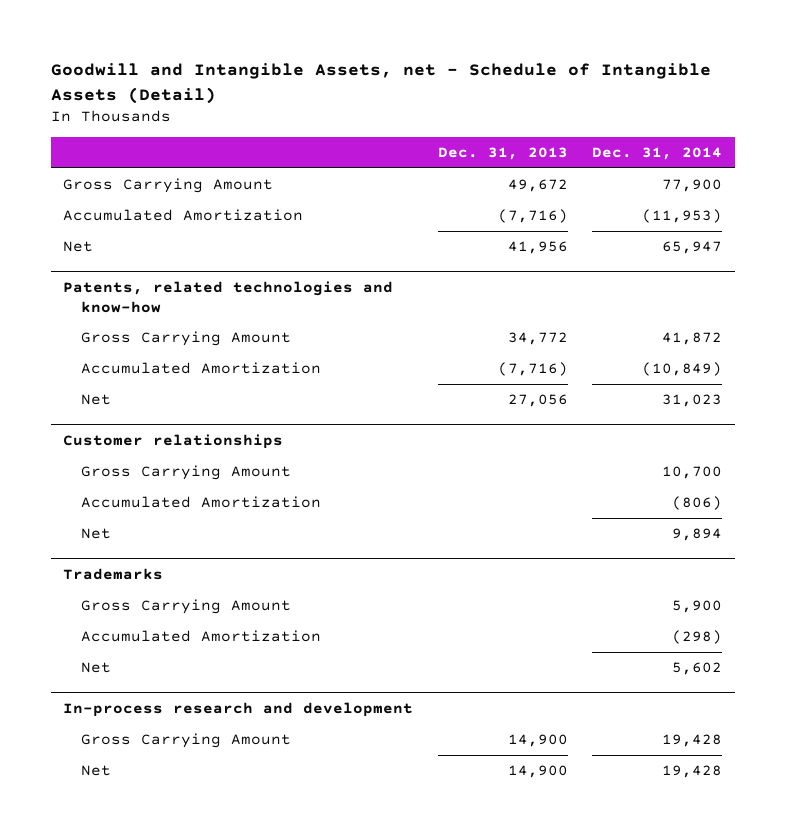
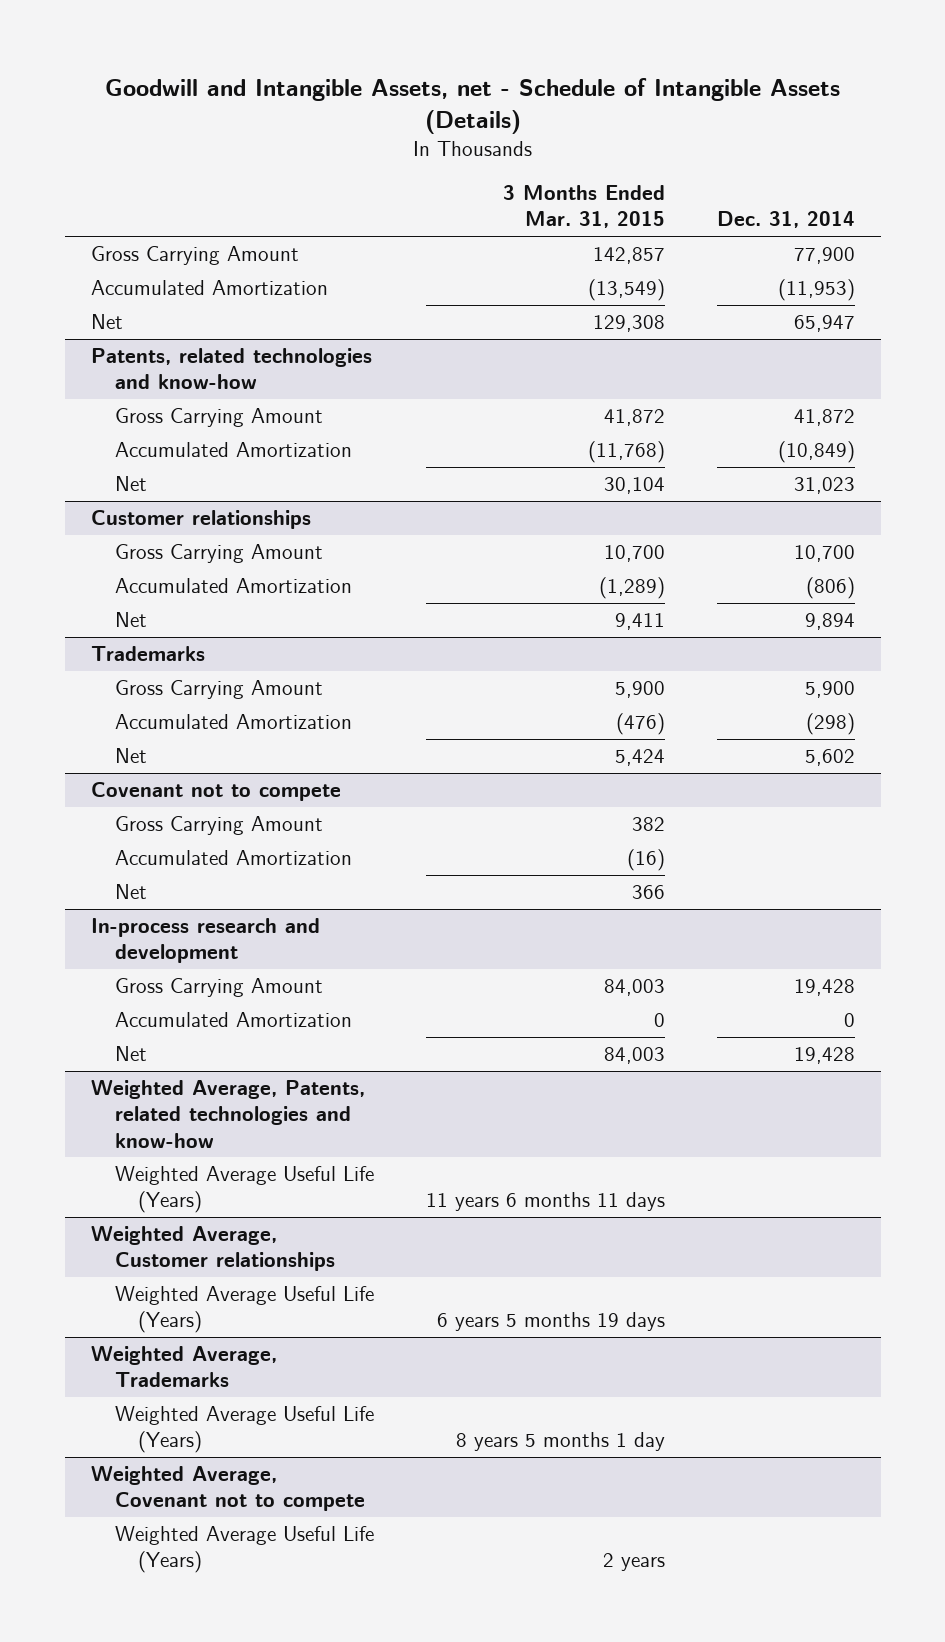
[50,63,711,104] Goodwill and Intangible Assets, net - Schedule of Intangible Assets (Detail) -> [104,78,840,134] Goodwill and Intangible Assets, net - Schedule of Intangible Assets (Details)
[437,146,568,160] Dec. 31, 2013 -> none
none -> [502,185,665,229] 3 Months Ended Mar. 31, 2015
none -> [90,782,341,802] Covenant not to compete
none -> [114,816,323,836] Gross Carrying Amount
none -> [114,850,352,866] Accumulated Amortization
none -> [114,884,147,900] Net
none -> [114,1012,352,1028] Accumulated Amortization
none -> [90,1080,365,1148] Weighted Average, Patents, related technologies and know-how
none -> [114,1166,374,1214] Weighted Average Useful Life (Years)
none -> [90,1226,335,1272] Weighted Average, Customer relationships
none -> [114,1286,374,1334] Weighted Average Useful Life (Years)
none -> [90,1346,277,1388] Weighted Average, Trademarks
none -> [114,1406,374,1454] Weighted Average Useful Life (Years)
none -> [90,1466,365,1512] Weighted Average, Covenant not to compete
none -> [114,1526,374,1574] Weighted Average Useful Life (Years)

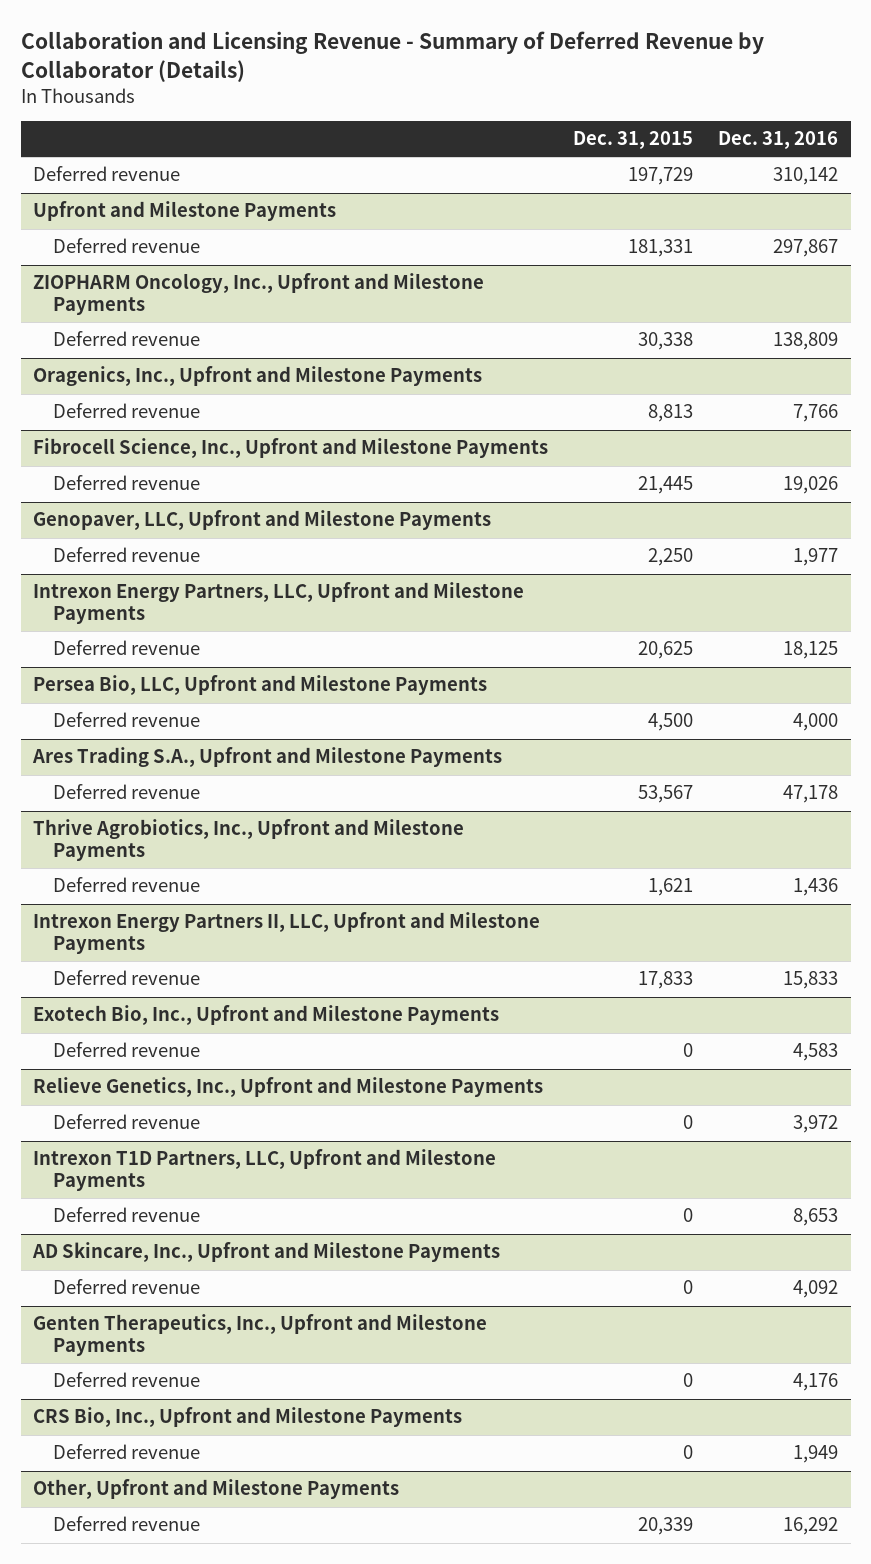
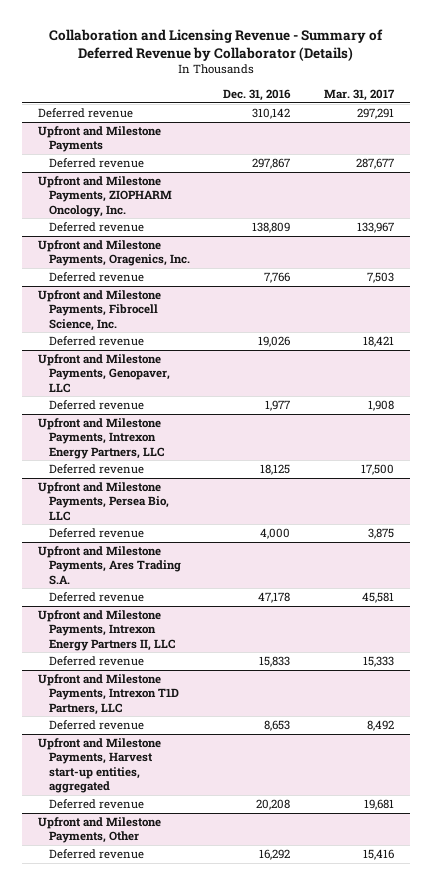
[573,131,694,150] Dec. 31, 2015 -> none
none -> [323,89,395,102] Mar. 31, 2017
[33,273,485,315] ZIOPHARM Oncology, Inc., Upfront and Milestone Payments -> [38,176,172,217] Upfront and Milestone Payments, ZIOPHARM Oncology, Inc.
[33,366,483,387] Oragenics, Inc., Upfront and Milestone Payments -> [38,240,190,267] Upfront and Milestone Payments, Oragenics, Inc.
[33,438,549,459] Fibrocell Science, Inc., Upfront and Milestone Payments -> [38,290,162,331] Upfront and Milestone Payments, Fibrocell Science, Inc.
[33,510,492,531] Genopaver, LLC, Upfront and Milestone Payments -> [38,354,170,393] Upfront and Milestone Payments, Genopaver, LLC
[33,582,525,624] Intrexon Energy Partners, LLC, Upfront and Milestone Payments -> [38,418,164,459] Upfront and Milestone Payments, Intrexon Energy Partners, LLC
[33,675,488,696] Persea Bio, LLC, Upfront and Milestone Payments -> [38,482,169,521] Upfront and Milestone Payments, Persea Bio, LLC
[32,747,503,768] Ares Trading S.A., Upfront and Milestone Payments -> [38,546,181,585] Upfront and Milestone Payments, Ares Trading S.A.
[33,819,465,861] Thrive Agrobiotics, Inc., Upfront and Milestone Payments -> none
[52,877,200,893] Deferred revenue -> none
[33,912,541,954] Intrexon Energy Partners II, LLC, Upfront and Milestone Payments -> [38,610,175,651] Upfront and Milestone Payments, Intrexon Energy Partners II, LLC
[33,1005,500,1026] Exotech Bio, Inc., Upfront and Milestone Payments -> none
[52,1042,200,1058] Deferred revenue -> none
[33,1077,544,1098] Relieve Genetics, Inc., Upfront and Milestone Payments -> none
[52,1114,200,1130] Deferred revenue -> none
[33,1149,497,1191] Intrexon T1D Partners, LLC, Upfront and Milestone Payments -> [38,674,179,715] Upfront and Milestone Payments, Intrexon T1D Partners, LLC
[32,1242,501,1263] AD Skincare, Inc., Upfront and Milestone Payments -> none
[33,1314,488,1356] Genten Therapeutics, Inc., Upfront and Milestone Payments -> none
[52,1372,200,1388] Deferred revenue -> none
[33,1407,463,1428] CRS Bio, Inc., Upfront and Milestone Payments -> none
[52,1444,200,1460] Deferred revenue -> none
none -> [38,738,162,794] Upfront and Milestone Payments, Harvest start-up entities, aggregated
[793,1280,839,1299] 4,092 -> [256,799,291,811] 20,208
[33,1479,400,1500] Other, Upfront and Milestone Payments -> [38,817,162,844] Upfront and Milestone Payments, Other

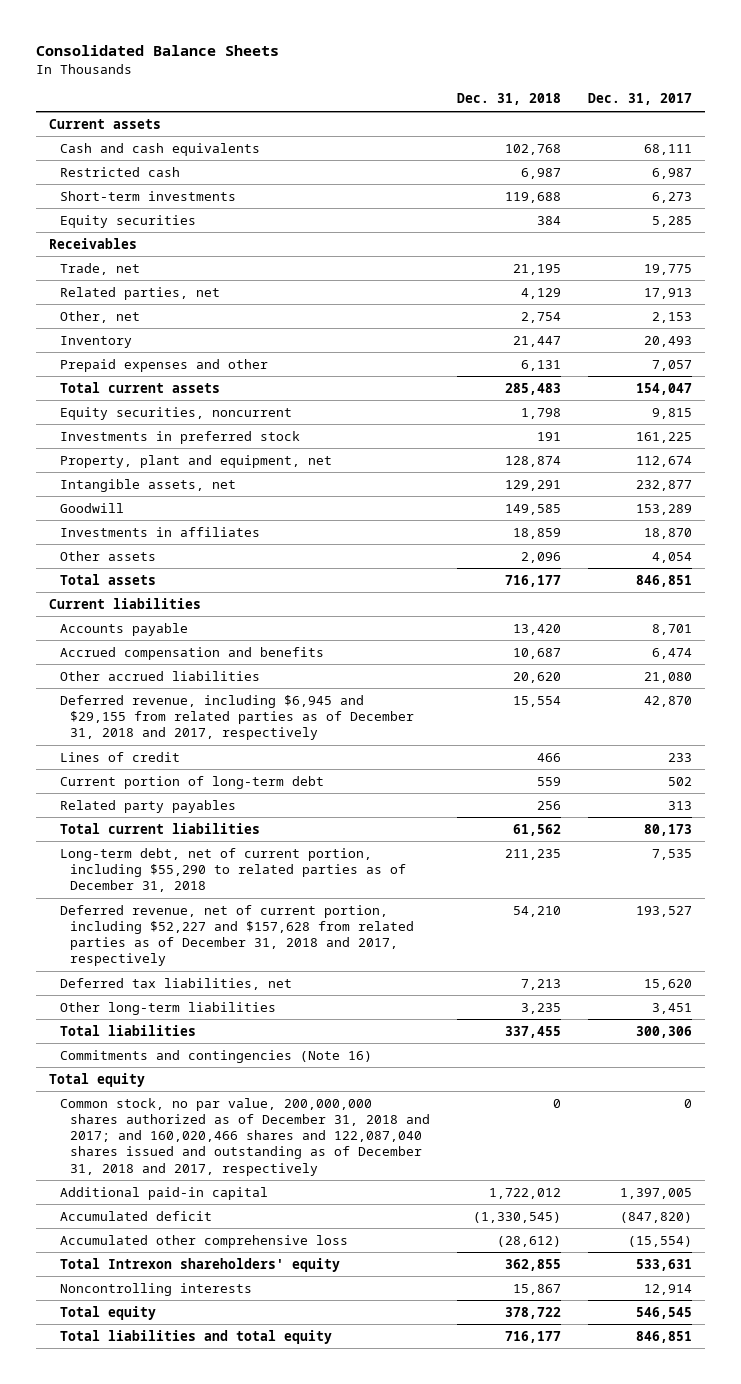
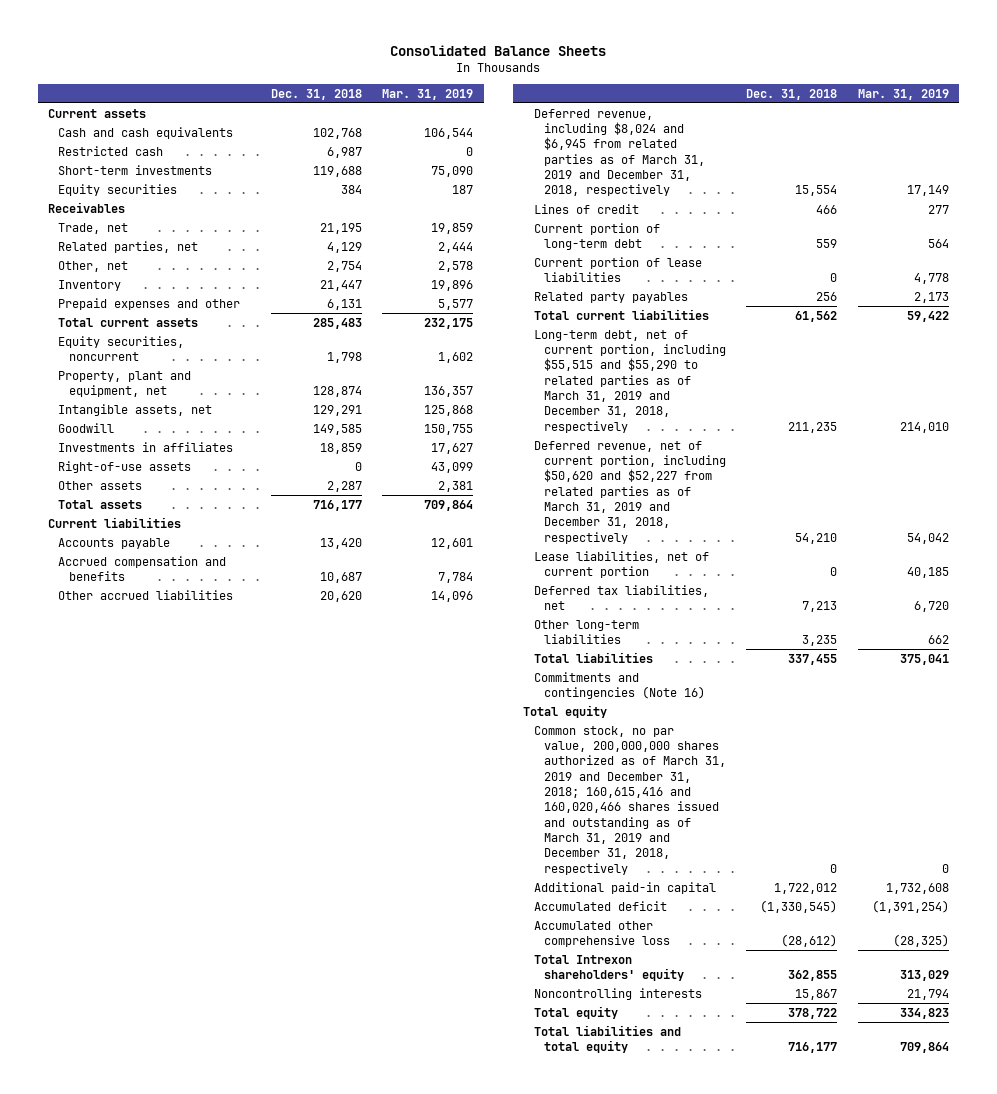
[587,93,692,106] Dec. 31, 2017 -> none
none -> [382,88,474,100] Mar. 31, 2019
[59,430,300,444] Investments in preferred stock -> none
none -> [58,460,192,473] Right-of-use assets
[520,551,561,563] 2,096 -> [327,480,363,492] 2,287
[59,694,415,741] Deferred revenue, including $6,945 and $29,155 from related parties as of December 31, 2018 and 2017, respectively -> [533,108,705,197] Deferred revenue, including $8,024 and $6,945 from related parties as of March 31, 2019 and December 31, 2018, respectively
none -> [533,256,702,283] Current portion of lease liabilities
[59,847,407,893] Long-term debt, net of current portion, including $55,290 to related parties as of December 31, 2018 -> [533,329,726,433] Long-term debt, net of current portion, including $55,515 and $55,290 to related parties as of March 31, 2019 and December 31, 2018, respectively
[59,904,415,967] Deferred revenue, net of current portion, including $52,227 and $157,628 from related parties as of December 31, 2018 and 2017, respectively -> [533,440,726,544] Deferred revenue, net of current portion, including $50,620 and $52,227 from related parties as of March 31, 2019 and December 31, 2018, respectively
none -> [533,550,709,579] Lease liabilities, net of current portion
[59,1097,431,1176] Common stock, no par value, 200,000,000 shares authorized as of December 31, 2018 and 2017; and 160,020,466 shares and 122,087,040 shares issued and outstanding as of December 31, 2018 and 2017, respectively -> [533,725,726,875] Common stock, no par value, 200,000,000 shares authorized as of March 31, 2019 and December 31, 2018; 160,615,416 and 160,020,466 shares issued and outstanding as of March 31, 2019 and December 31, 2018, respectively

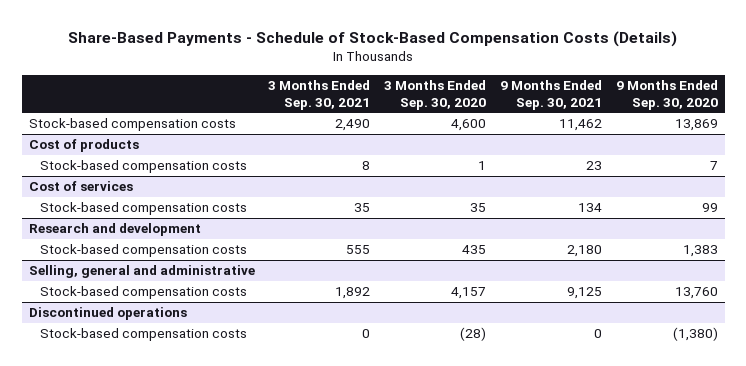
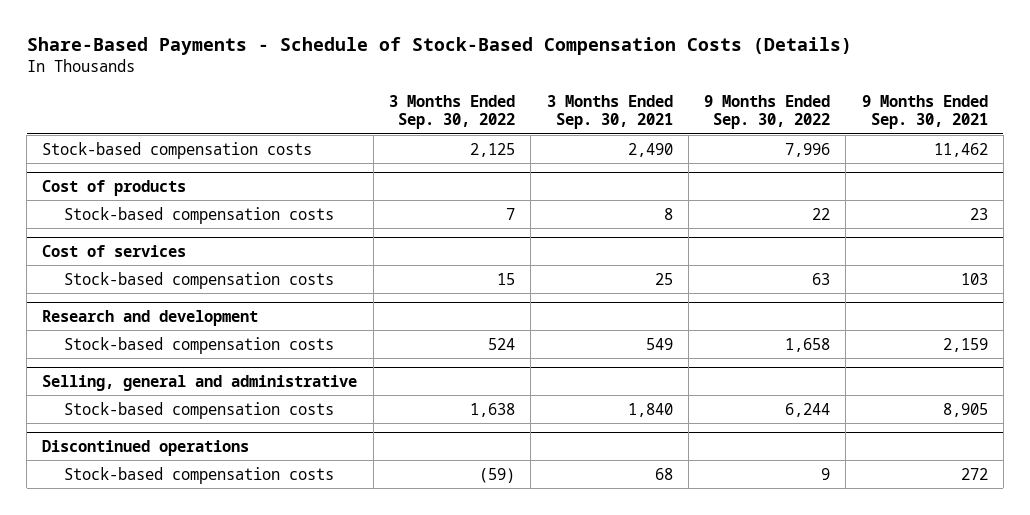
[384,80,487,110] 3 Months Ended Sep. 30, 2020 -> none
[615,80,718,110] 9 Months Ended Sep. 30, 2020 -> none
none -> [389,95,516,130] 3 Months Ended Sep. 30, 2022
none -> [704,95,831,130] 9 Months Ended Sep. 30, 2022
[354,203,371,213] 35 -> [654,272,673,285] 25
[577,203,602,213] 134 -> [960,272,988,285] 103
[346,245,371,255] 555 -> [645,337,673,350] 549
[566,245,602,258] 2,180 -> [942,337,988,352] 2,159
[335,287,371,300] 1,892 -> [627,402,673,417] 1,840
[566,287,602,300] 9,125 -> [942,402,988,417] 8,905
[362,329,371,339] 0 -> [654,467,673,480] 68
[593,329,602,339] 0 -> [960,467,988,480] 272

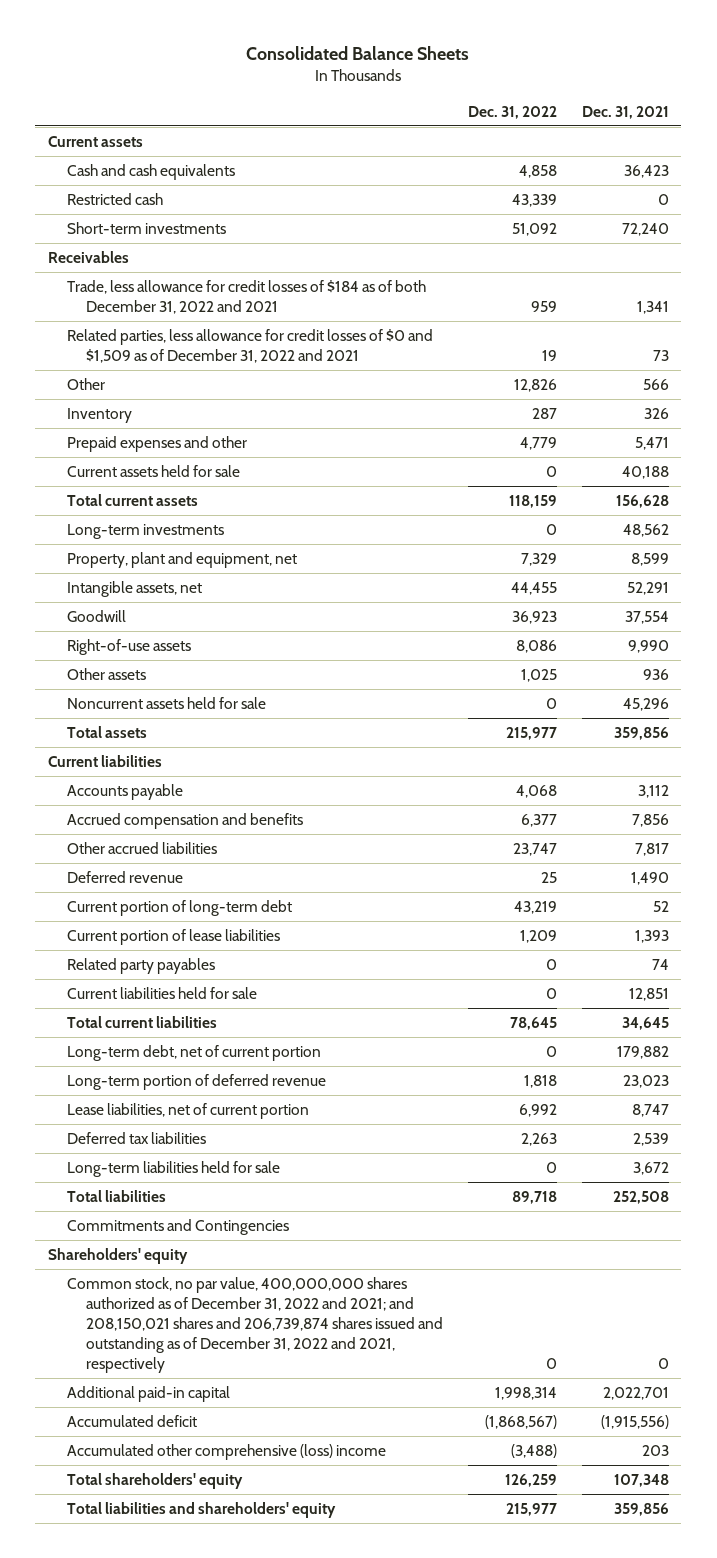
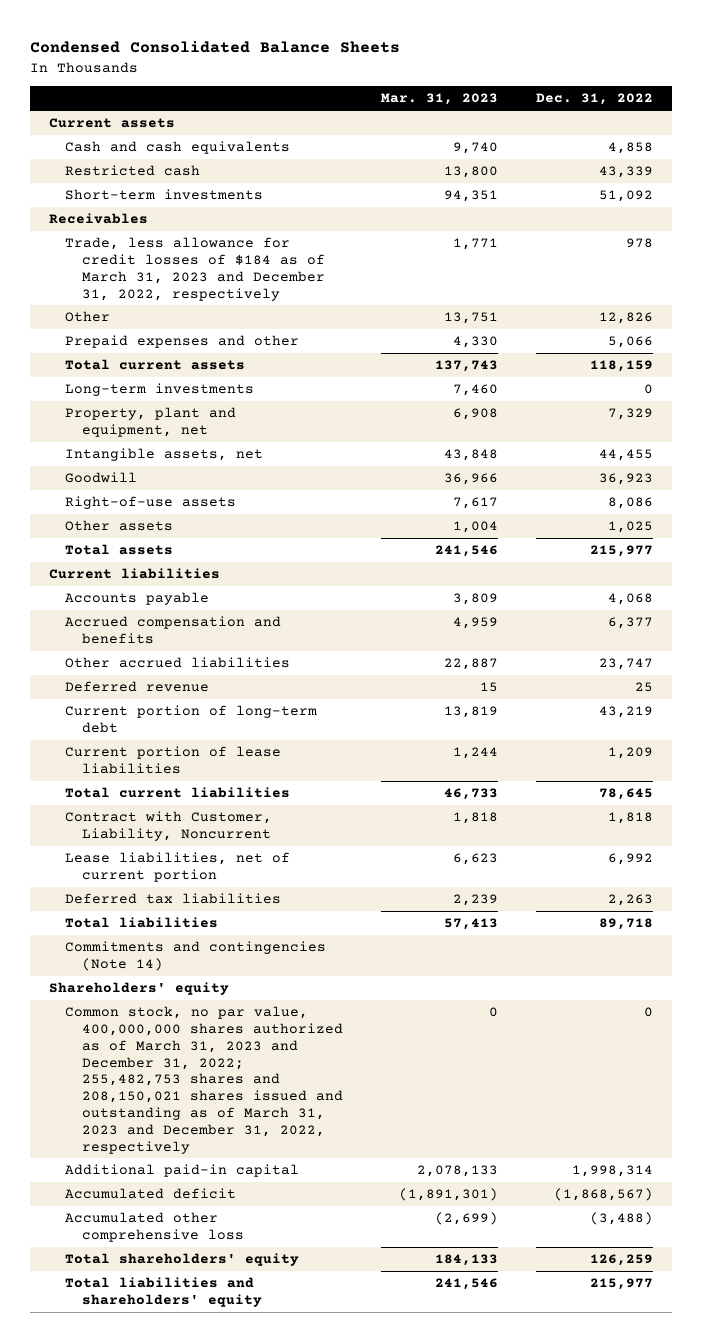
[246,45,470,60] Consolidated Balance Sheets -> [29,41,400,54] Condensed Consolidated Balance Sheets
[581,105,669,119] Dec. 31, 2021 -> none
none -> [380,93,498,106] Mar. 31, 2023
[66,328,433,363] Related parties, less allowance for credit losses of $0 and $1,509 as of December 31, 2022 and 2021 -> none
[66,279,426,314] Trade, less allowance for credit losses of $184 as of both December 31, 2022 and 2021 -> [65,237,326,301] Trade, less allowance for credit losses of $184 as of March 31, 2023 and December 31, 2022, respectively
[530,300,557,312] 959 -> [625,238,653,249] 978
[66,407,132,423] Inventory -> none
[66,464,240,477] Current assets held for sale -> none
[519,436,557,450] 4,779 -> [607,336,653,349] 5,066
[66,696,266,709] Noncurrent assets held for sale -> none
[66,957,215,974] Related party payables -> none
[66,986,257,999] Current liabilities held for sale -> none
[66,1044,321,1061] Long-term debt, net of current portion -> none
[66,1073,326,1090] Long-term portion of deferred revenue -> [65,811,273,841] Contract with Customer, Liability, Noncurrent
[66,1160,280,1177] Long-term liabilities held for sale -> none
[66,1218,289,1235] Commitments and Contingencies -> [65,941,327,971] Commitments and contingencies (Note 14)
[66,1276,443,1373] Common stock, no par value, 400,000,000 shares authorized as of December 31, 2022 and 2021; and 208,150,021 shares and 206,739,874 shares issued and outstanding as of December 31, 2022 and 2021, respectively -> [65,1006,344,1154] Common stock, no par value, 400,000,000 shares authorized as of March 31, 2023 and December 31, 2022; 255,482,753 shares and 208,150,021 shares issued and outstanding as of March 31, 2023 and December 31, 2022, respectively
[66,1443,386,1460] Accumulated other comprehensive (loss) income -> [65,1212,245,1242] Accumulated other comprehensive loss

